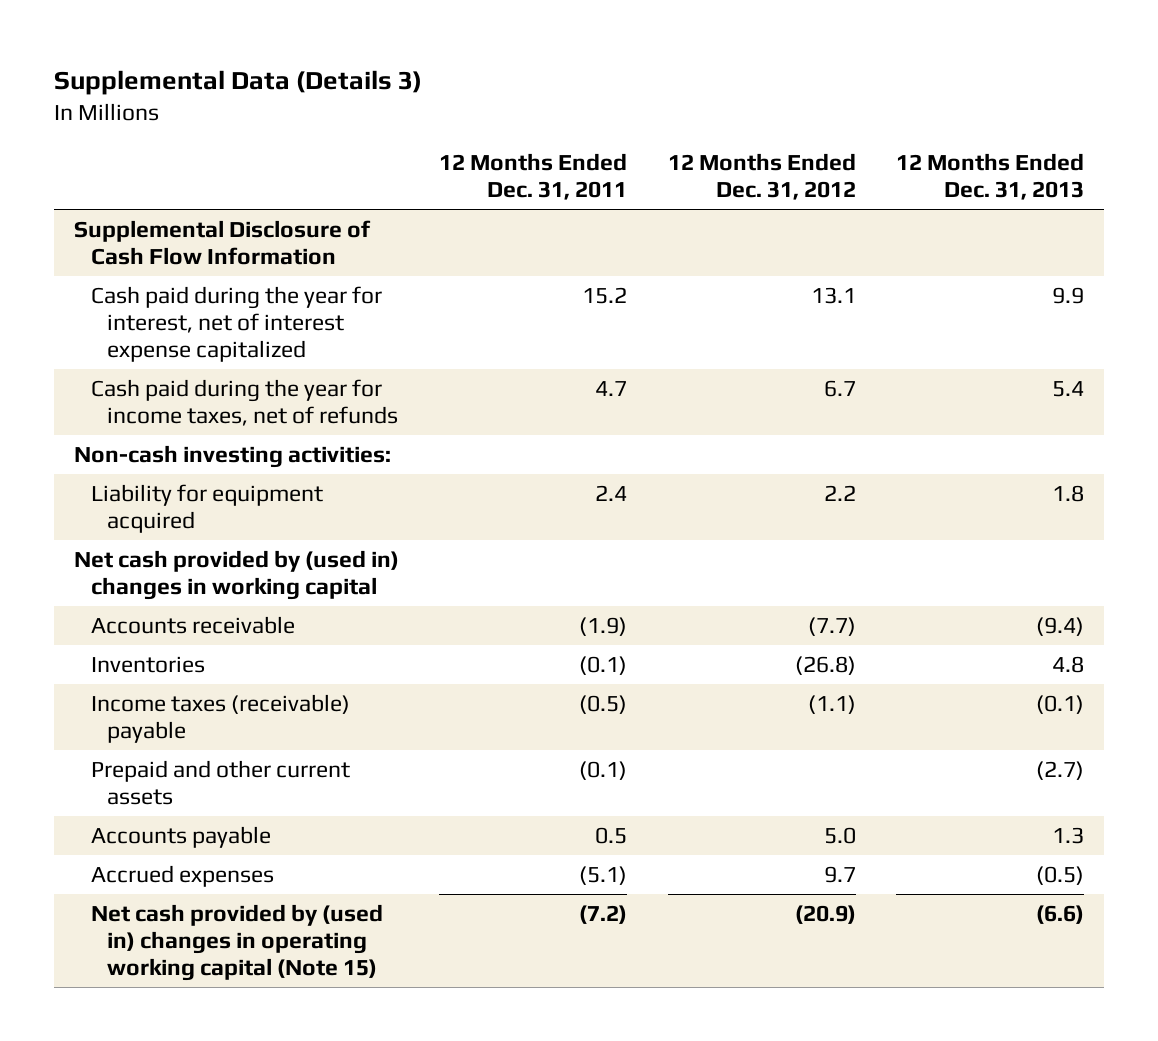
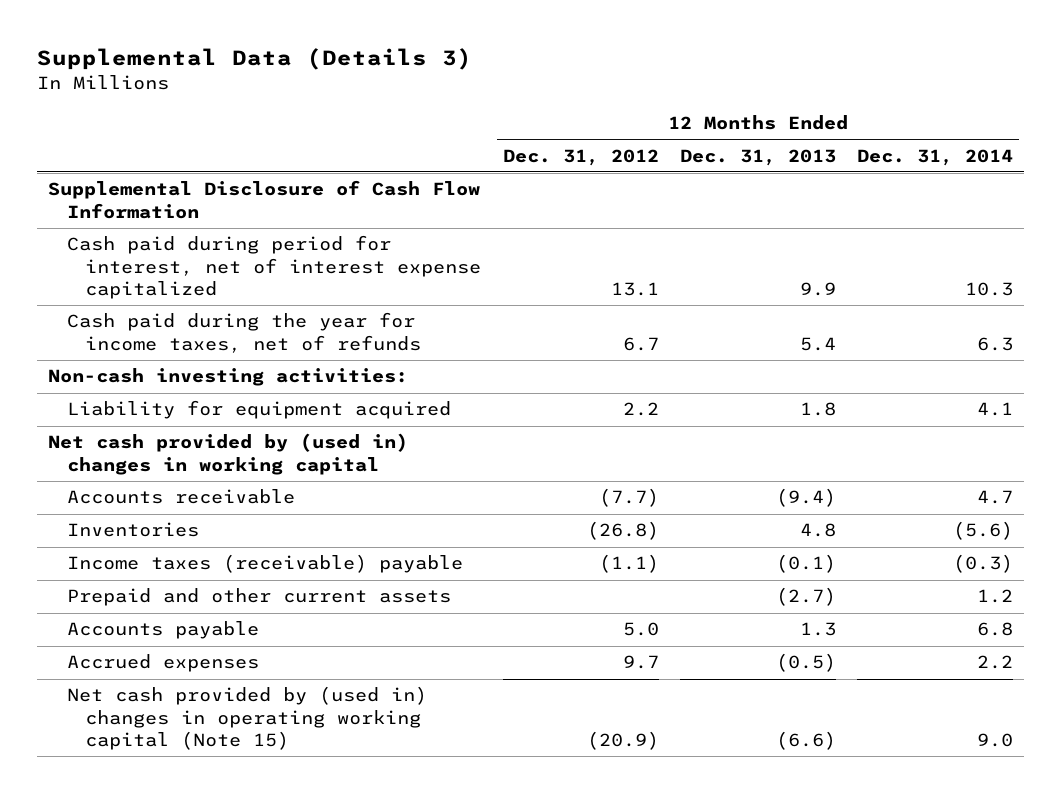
[439,153,628,200] 12 Months Ended Dec. 31, 2011 -> none
none -> [857,148,1014,166] Dec. 31, 2014
[90,286,382,362] Cash paid during the year for interest, net of interest expense capitalized -> [66,235,482,300] Cash paid during period for interest, net of interest expense capitalized

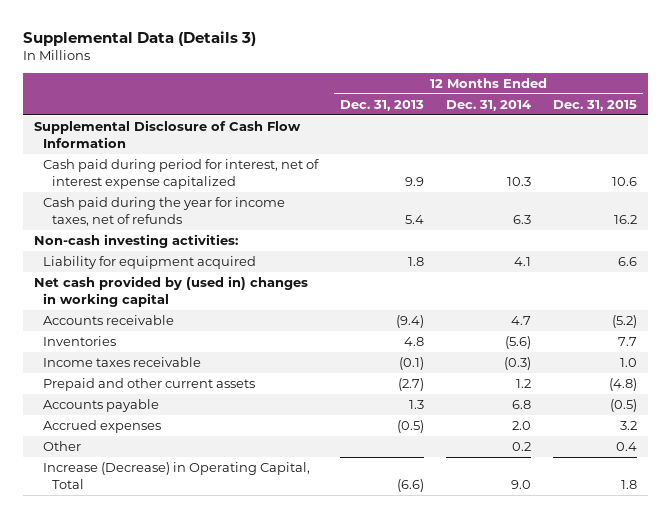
[502,148,659,166] Dec. 31, 2012 -> none
none -> [553,99,638,111] Dec. 31, 2015
[66,554,463,574] Income taxes (receivable) payable -> [42,357,201,368] Income taxes receivable
[977,655,1014,670] 2.2 -> [512,421,532,431] 2.0
none -> [42,441,81,452] Other
[66,686,427,751] Net cash provided by (used in) changes in operating working capital (Note 15) -> [42,462,310,489] Increase (Decrease) in Operating Capital, Total

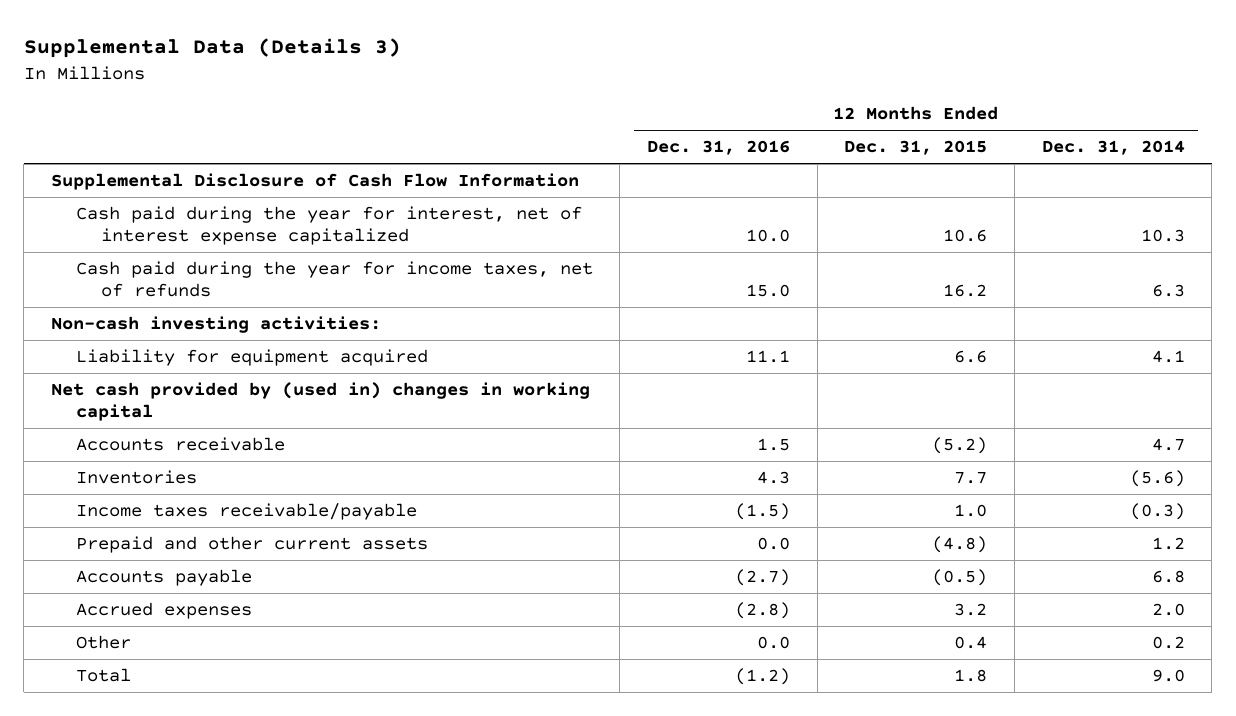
[340,99,425,111] Dec. 31, 2013 -> none
none -> [647,140,791,156] Dec. 31, 2016
[42,159,319,189] Cash paid during period for interest, net of interest expense capitalized -> [75,206,582,245] Cash paid during the year for interest, net of interest expense capitalized
[42,357,201,368] Income taxes receivable -> [75,503,417,521] Income taxes receivable/payable
[42,462,310,489] Increase (Decrease) in Operating Capital, Total -> [75,668,131,683] Total

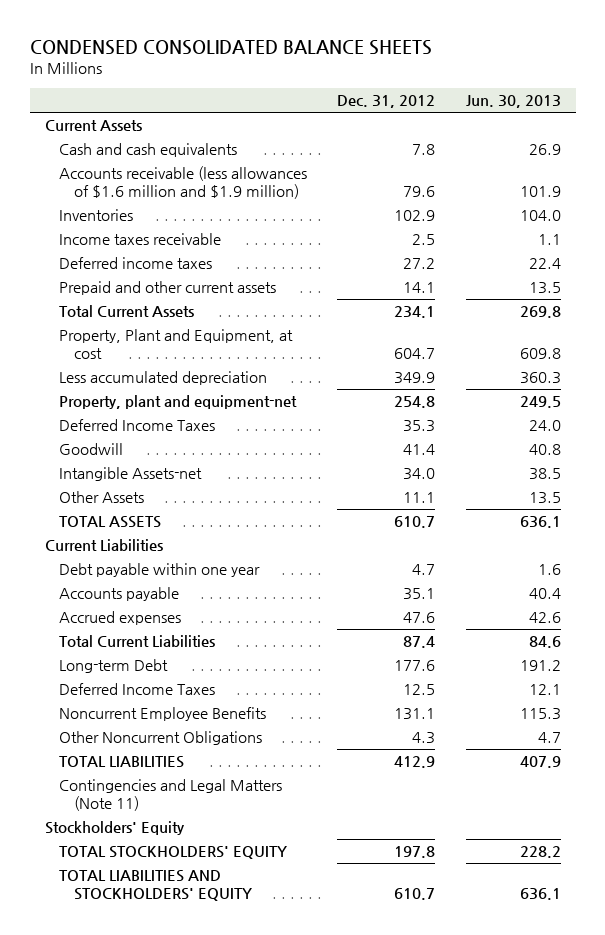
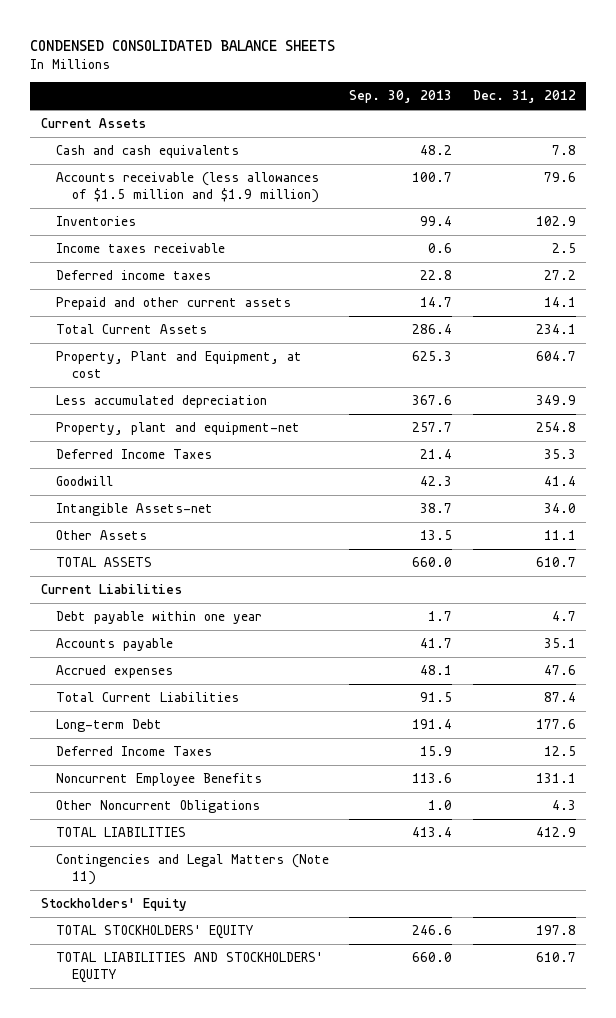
[465,95,561,109] Jun. 30, 2013 -> none
none -> [349,90,453,104] Sep. 30, 2013
[59,166,308,200] Accounts receivable (less allowances of $1.6 million and $1.9 million) -> [56,172,320,204] Accounts receivable (less allowances of $1.5 million and $1.9 million)

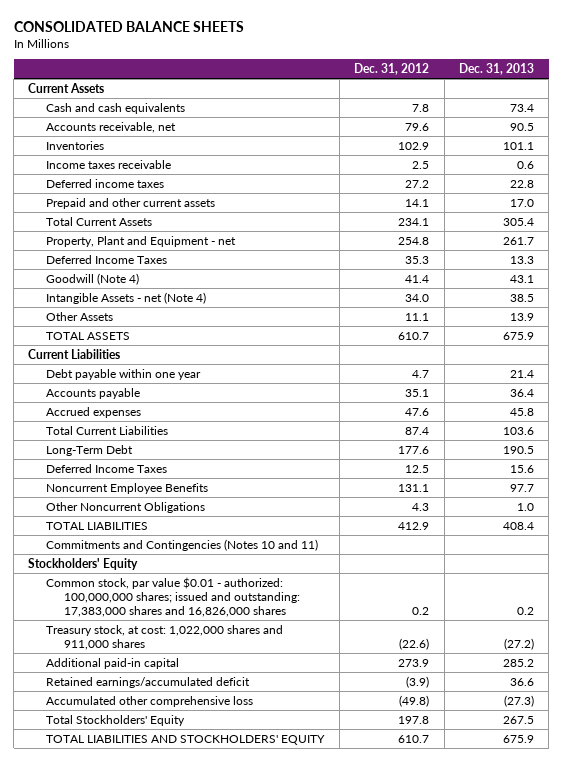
[30,40,336,52] CONDENSED CONSOLIDATED BALANCE SHEETS -> [13,20,244,32] CONSOLIDATED BALANCE SHEETS
[349,90,453,104] Sep. 30, 2013 -> none
none -> [458,63,534,76] Dec. 31, 2013
[56,172,320,204] Accounts receivable (less allowances of $1.5 million and $1.9 million) -> [46,121,177,133] Accounts receivable, net
[56,351,303,379] Property, Plant and Equipment, at cost -> none
[56,395,268,409] Less accumulated depreciation -> none
[56,422,301,436] Property, plant and equipment-net -> [46,235,237,247] Property, Plant and Equipment - net
[56,476,114,487] Goodwill -> [46,272,140,285] Goodwill (Note 4)
[56,503,214,517] Intangible Assets-net -> [46,291,207,304] Intangible Assets - net (Note 4)
[56,719,163,733] Long-term Debt -> [46,444,134,456] Long-Term Debt
[56,854,330,886] Contingencies and Legal Matters (Note 11) -> [46,538,319,551] Commitments and Contingencies (Notes 10 and 11)
none -> [46,576,300,617] Common stock, par value $0.01 - authorized: 100,000,000 shares; issued and outstanding: 17,383,000 shares and 16,826,000 shares
none -> [46,624,284,650] Treasury stock, at cost: 1,022,000 shares and 911,000 shares
none -> [46,657,180,669] Additional paid-in capital
none -> [46,676,251,688] Retained earnings/accumulated deficit
none -> [46,695,254,707] Accumulated other comprehensive loss
[56,925,254,940] TOTAL STOCKHOLDERS' EQUITY -> [46,714,186,726] Total Stockholders' Equity

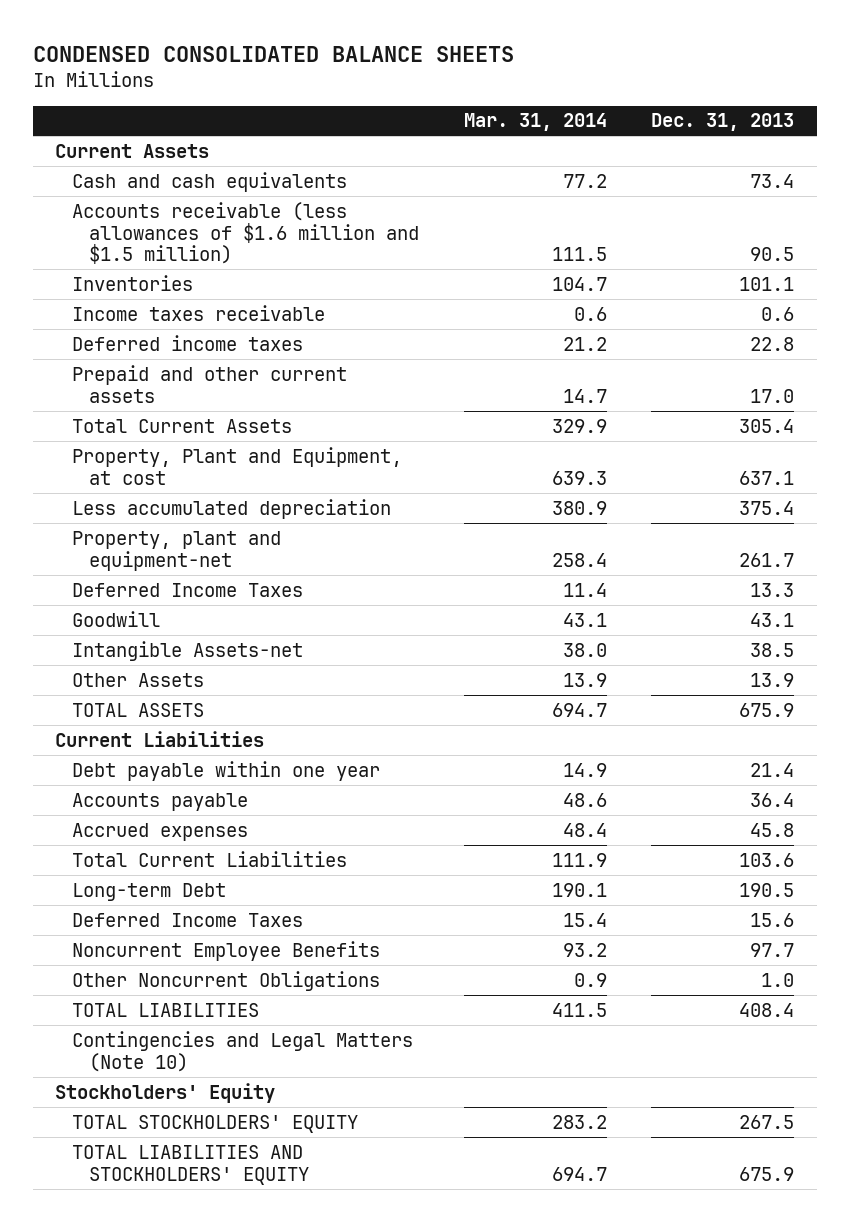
[13,20,244,32] CONSOLIDATED BALANCE SHEETS -> [32,45,514,62] CONDENSED CONSOLIDATED BALANCE SHEETS
[354,63,430,76] Dec. 31, 2012 -> none
none -> [463,113,607,132] Mar. 31, 2014
[46,121,177,133] Accounts receivable, net -> [71,201,419,265] Accounts receivable (less allowances of $1.6 million and $1.5 million)
none -> [71,446,402,485] Property, Plant and Equipment, at cost
none -> [71,498,391,519] Less accumulated depreciation
[46,235,237,247] Property, Plant and Equipment - net -> [71,530,281,571] Property, plant and equipment-net
[46,272,140,285] Goodwill (Note 4) -> [71,610,160,627] Goodwill
[46,291,207,304] Intangible Assets - net (Note 4) -> [71,640,303,661] Intangible Assets-net
[46,444,134,456] Long-Term Debt -> [71,882,226,901] Long-term Debt
[46,538,319,551] Commitments and Contingencies (Notes 10 and 11) -> [71,1030,413,1072] Contingencies and Legal Matters (Note 10)
[46,576,300,617] Common stock, par value $0.01 - authorized: 100,000,000 shares; issued and outstanding: 17,383,000 shares and 16,826,000 shares -> none
[46,624,284,650] Treasury stock, at cost: 1,022,000 shares and 911,000 shares -> none
[46,657,180,669] Additional paid-in capital -> none
[46,676,251,688] Retained earnings/accumulated deficit -> none
[46,695,254,707] Accumulated other comprehensive loss -> none
[46,714,186,726] Total Stockholders' Equity -> [71,1114,358,1133] TOTAL STOCKHOLDERS' EQUITY

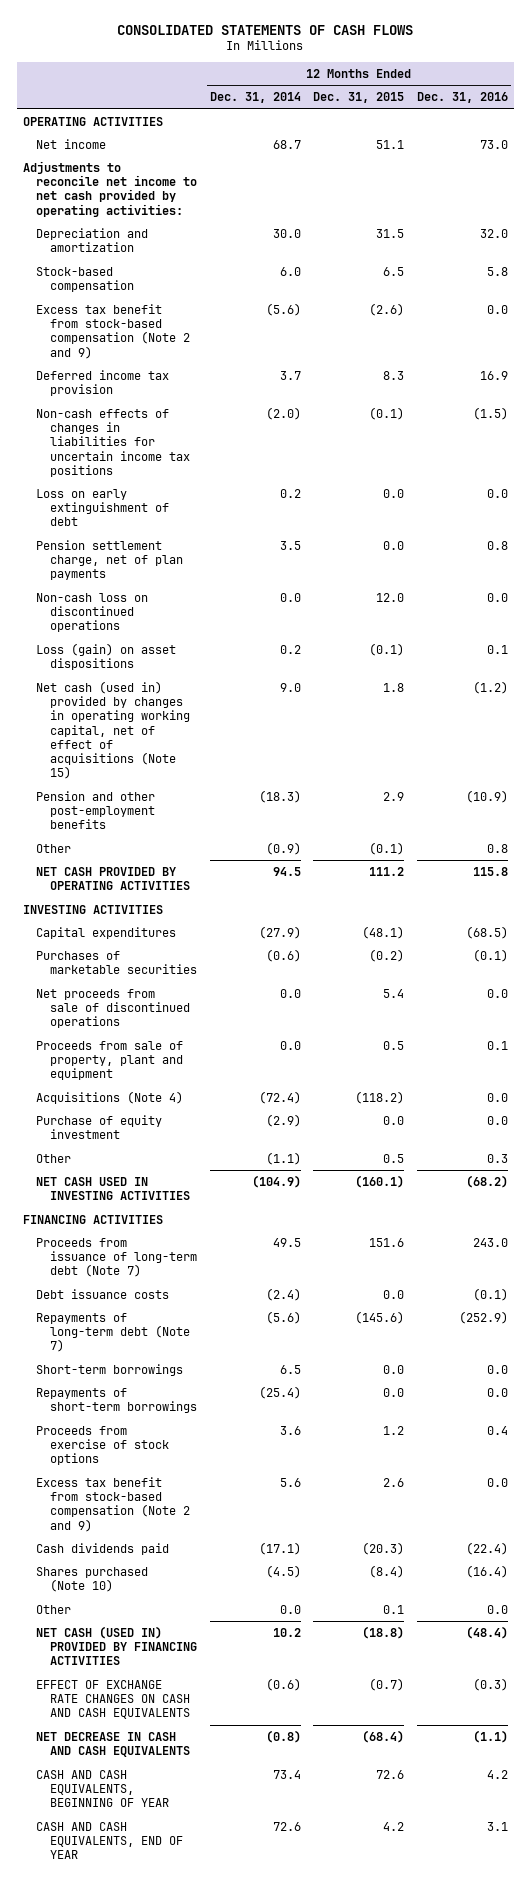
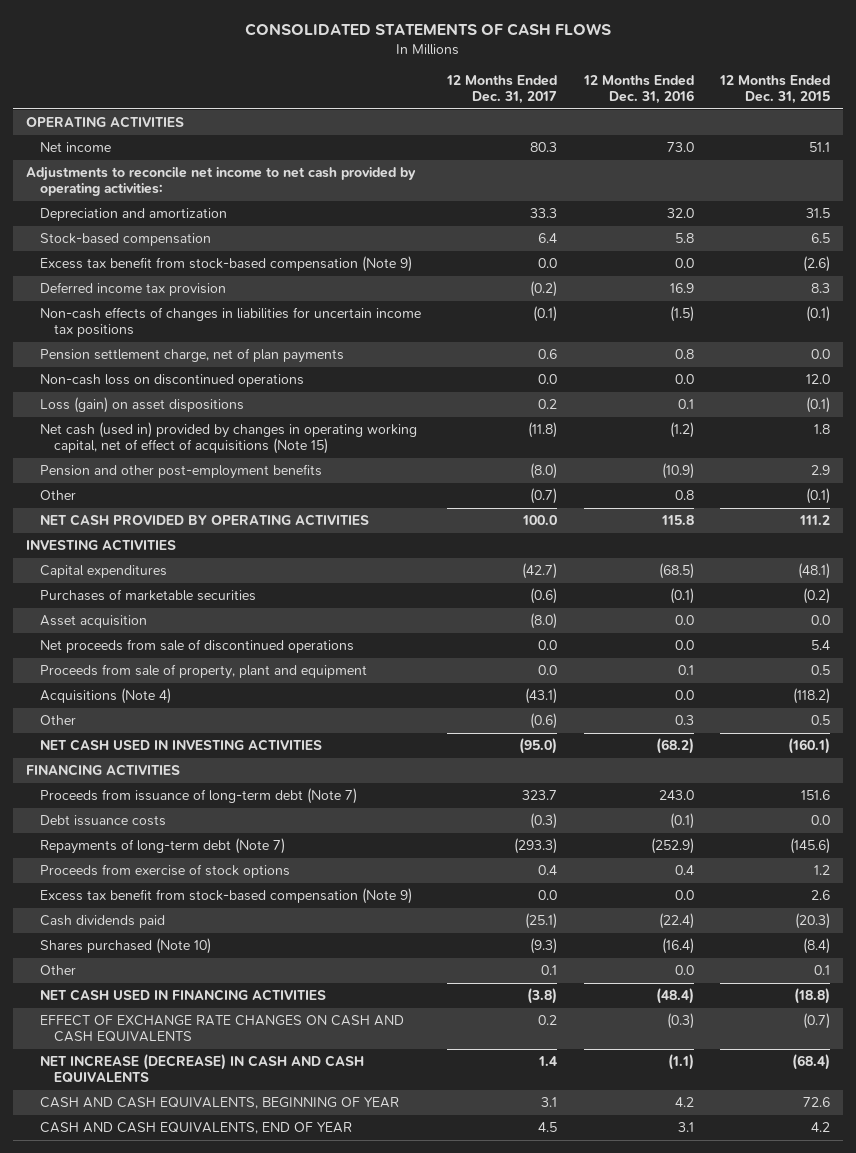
[209,92,301,104] Dec. 31, 2014 -> none
none -> [446,75,558,105] 12 Months Ended Dec. 31, 2017
[36,303,190,359] Excess tax benefit from stock-based compensation (Note 2 and 9) -> [40,256,413,273] Excess tax benefit from stock-based compensation (Note 9)
[36,488,169,527] Loss on early extinguishment of debt -> none
none -> [40,615,148,629] Asset acquisition
[36,1114,163,1140] Purchase of equity investment -> none
[36,1363,184,1376] Short-term borrowings -> none
[36,1387,197,1414] Repayments of short-term borrowings -> none
[36,1476,190,1532] Excess tax benefit from stock-based compensation (Note 2 and 9) -> [40,888,413,905] Excess tax benefit from stock-based compensation (Note 9)
[36,1625,197,1666] NET CASH (USED IN) PROVIDED BY FINANCING ACTIVITIES -> [40,989,327,1002] NET CASH USED IN FINANCING ACTIVITIES
[36,1731,190,1758] NET DECREASE IN CASH AND CASH EQUIVALENTS -> [40,1054,365,1084] NET INCREASE (DECREASE) IN CASH AND CASH EQUIVALENTS

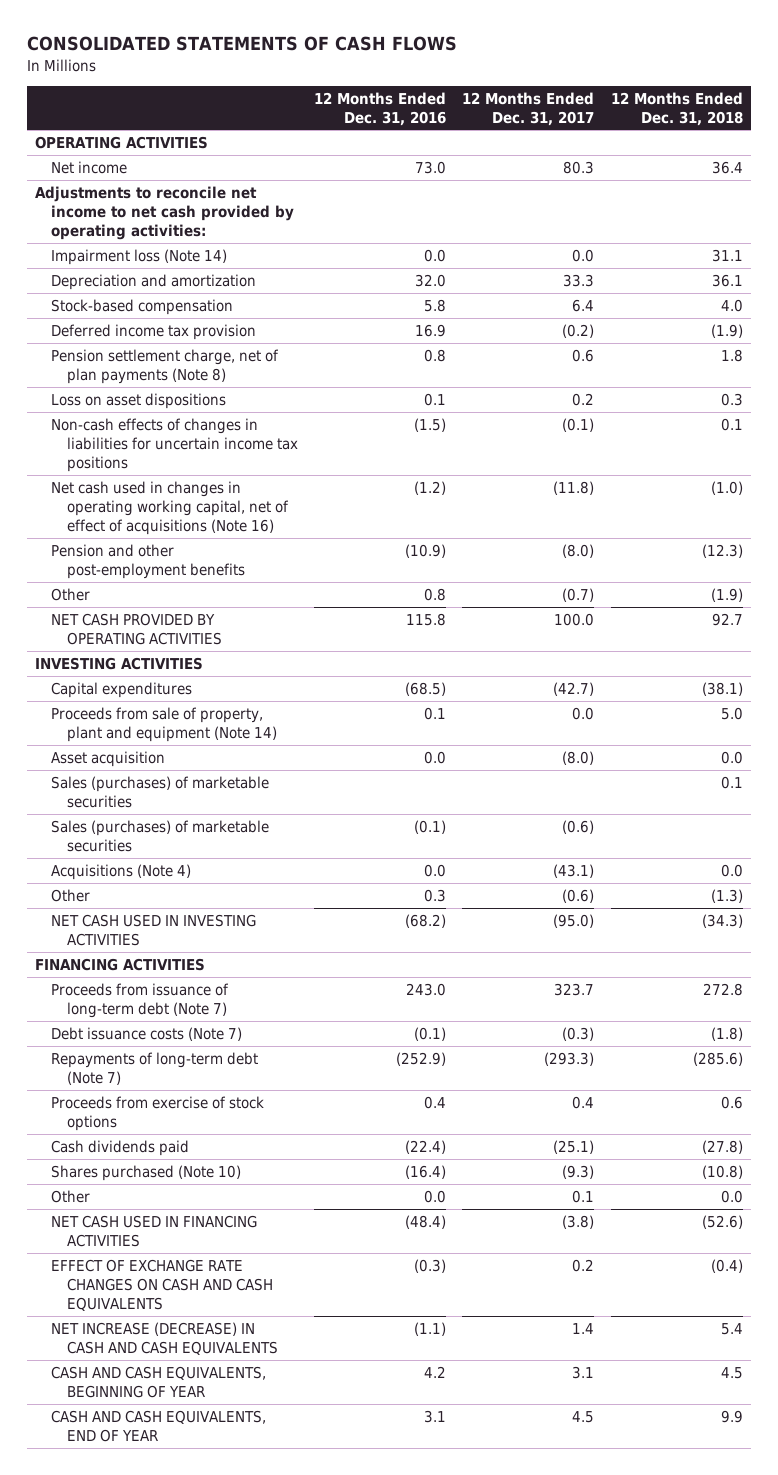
[718,75,830,105] 12 Months Ended Dec. 31, 2015 -> none
none -> [610,91,743,126] 12 Months Ended Dec. 31, 2018
none -> [51,248,228,265] Impairment loss (Note 14)
[40,256,413,273] Excess tax benefit from stock-based compensation (Note 9) -> none
none -> [51,348,280,384] Pension settlement charge, net of plan payments (Note 8)
none -> [51,392,227,409] Loss on asset dispositions
[40,348,345,364] Pension settlement charge, net of plan payments -> none
[40,374,305,388] Non-cash loss on discontinued operations -> none
[40,397,245,414] Loss (gain) on asset dispositions -> none
[40,422,418,455] Net cash (used in) provided by changes in operating working capital, net of effect of acquisitions (Note 15) -> [51,480,290,535] Net cash used in changes in operating working capital, net of effect of acquisitions (Note 16)
[40,589,257,602] Purchases of marketable securities -> none
none -> [51,706,278,742] Proceeds from sale of property, plant and equipment (Note 14)
[40,639,355,654] Net proceeds from sale of discontinued operations -> none
[40,664,368,680] Proceeds from sale of property, plant and equipment -> none
none -> [51,775,270,808] Sales (purchases) of marketable securities
none -> [51,819,270,852] Sales (purchases) of marketable securities
[40,815,167,827] Debt issuance costs -> [51,1026,243,1041] Debt issuance costs (Note 7)
[40,888,413,905] Excess tax benefit from stock-based compensation (Note 9) -> none

